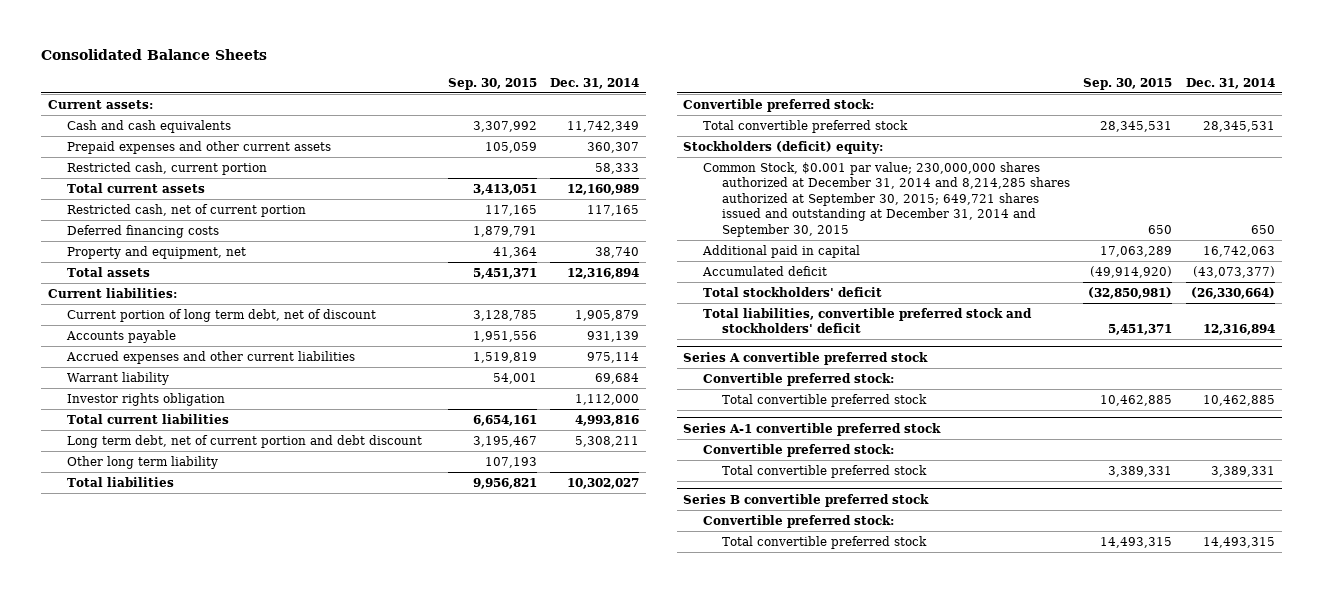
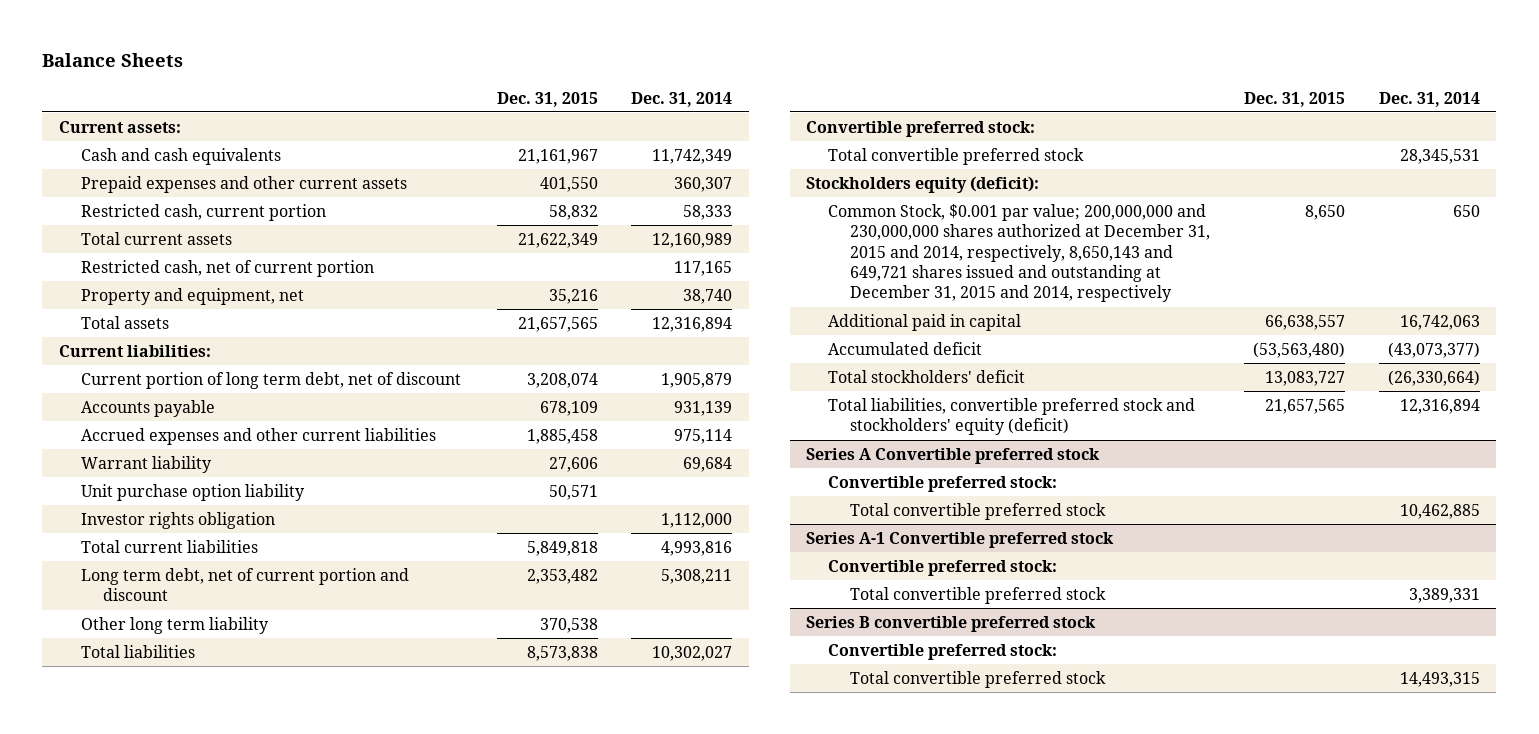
[40,48,267,60] Consolidated Balance Sheets -> [42,53,184,68] Balance Sheets
[447,77,537,90] Sep. 30, 2015 -> none
none -> [496,91,598,107] Dec. 31, 2015
[66,224,219,238] Deferred financing costs -> none
none -> [81,483,306,501] Unit purchase option liability
[66,434,422,448] Long term debt, net of current portion and debt discount -> [81,567,410,602] Long term debt, net of current portion and discount
[683,140,884,154] Stockholders (deficit) equity: -> [806,175,1040,193] Stockholders equity (deficit):
[702,161,1070,237] Common Stock, $0.001 par value; 230,000,000 shares authorized at December 31, 2014 and 8,214,285 shares authorized at September 30, 2015; 649,721 shares issued and outstanding at December 31, 2014 and September 30, 2015 -> [828,203,1211,303] Common Stock, $0.001 par value; 200,000,000 and 230,000,000 shares authorized at December 31, 2015 and 2014, respectively, 8,650,143 and 649,721 shares issued and outstanding at December 31, 2015 and 2014, respectively
[702,307,1032,334] Total liabilities, convertible preferred stock and stockholders' deficit -> [828,397,1196,436] Total liabilities, convertible preferred stock and stockholders' equity (deficit)
[683,351,929,365] Series A convertible preferred stock -> [806,447,1101,464] Series A Convertible preferred stock
[683,422,942,436] Series A-1 convertible preferred stock -> [806,531,1115,548] Series A-1 Convertible preferred stock

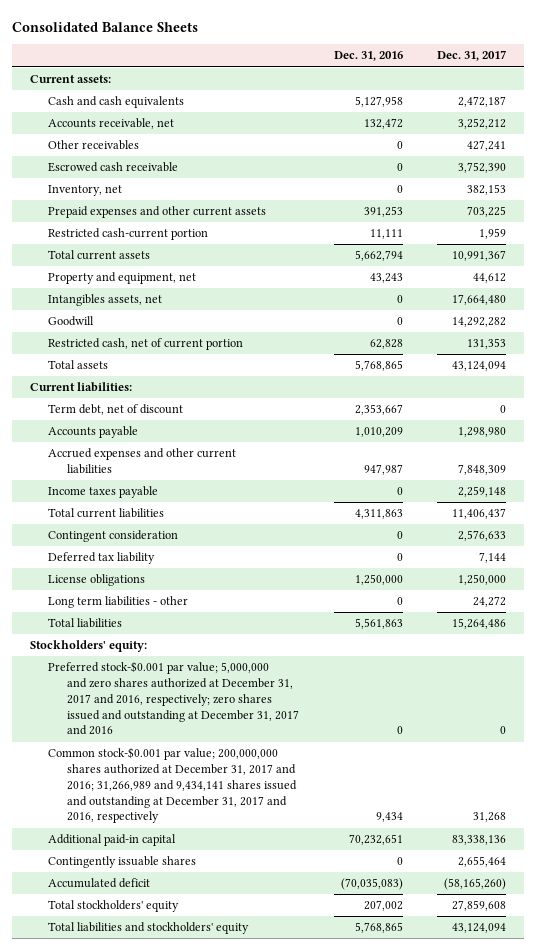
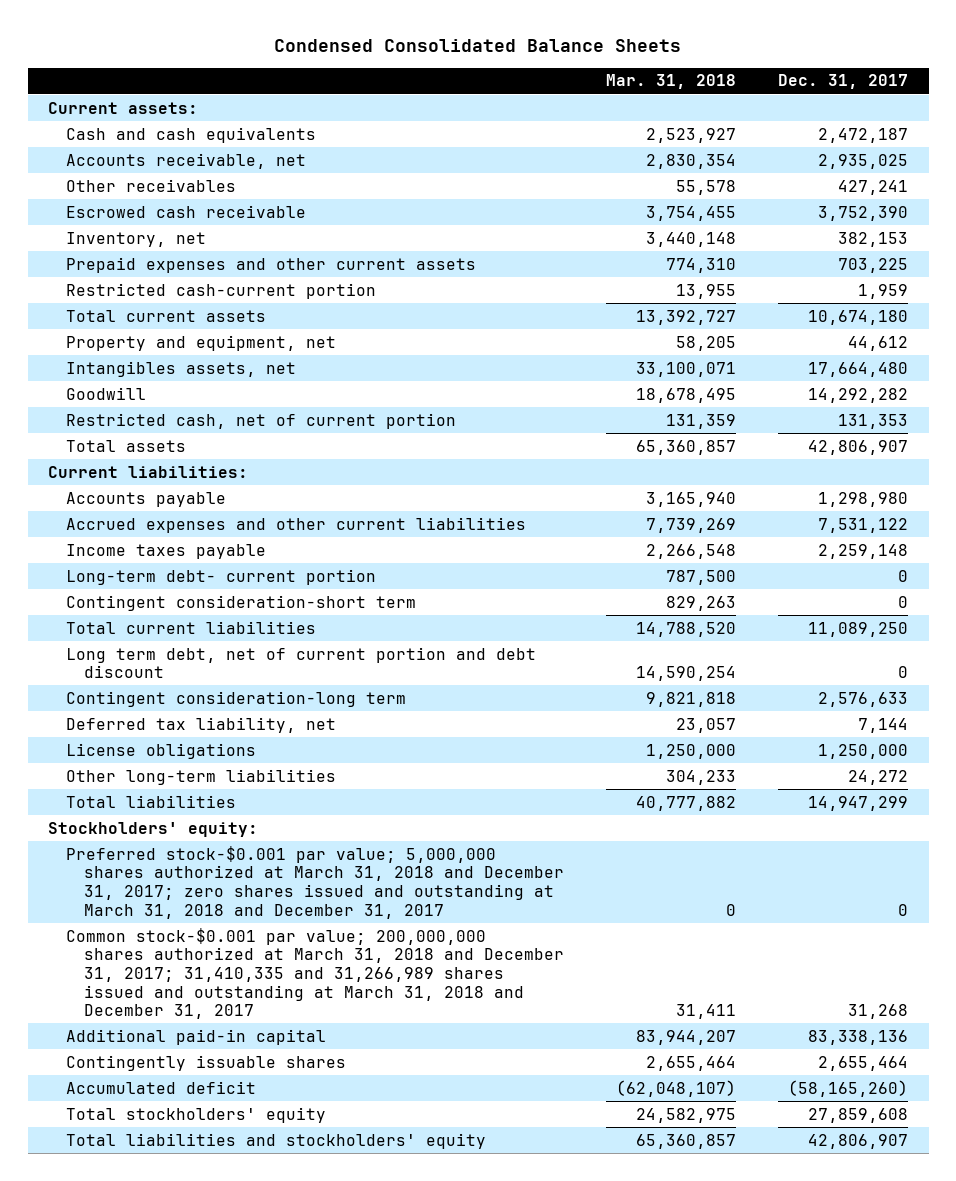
[12,21,199,32] Consolidated Balance Sheets -> [274,39,682,53] Condensed Consolidated Balance Sheets
[333,51,403,62] Dec. 31, 2016 -> none
none -> [606,74,737,90] Mar. 31, 2018
[458,118,507,130] 3,252,212 -> [817,153,908,169] 2,935,025
[452,250,507,262] 10,991,367 -> [807,309,908,325] 10,674,180
[452,361,507,372] 43,124,094 -> [807,439,908,455] 42,806,907
[48,404,184,416] Term debt, net of discount -> none
[458,464,507,476] 7,848,309 -> [817,517,908,533] 7,531,122
none -> [66,568,377,585] Long-term debt- current portion
none -> [66,594,417,611] Contingent consideration-short term
[452,508,507,520] 11,406,437 -> [807,621,908,637] 11,089,250
none -> [66,646,537,679] Long term debt, net of current portion and debt discount
[48,530,179,543] Contingent consideration -> [66,690,407,707] Contingent consideration-long term
[48,552,156,565] Deferred tax liability -> [66,716,337,733] Deferred tax liability, net
[48,596,189,609] Long term liabilities - other -> [66,768,337,785] Other long-term liabilities
[452,618,507,630] 15,264,486 -> [807,795,908,811] 14,947,299
[48,661,299,736] Preferred stock-$0.001 par value; 5,000,000 and zero shares authorized at December 31, 2017 and 2016, respectively; zero shares issued and outstanding at December 31, 2017 and 2016 -> [66,845,565,919] Preferred stock-$0.001 par value; 5,000,000 shares authorized at March 31, 2018 and December 31, 2017; zero shares issued and outstanding at March 31, 2018 and December 31, 2017
[48,747,297,824] Common stock-$0.001 par value; 200,000,000 shares authorized at December 31, 2017 and 2016; 31,266,989 and 9,434,141 shares issued and outstanding at December 31, 2017 and 2016, respectively -> [66,927,565,1020] Common stock-$0.001 par value; 200,000,000 shares authorized at March 31, 2018 and December 31, 2017; 31,410,335 and 31,266,989 shares issued and outstanding at March 31, 2018 and December 31, 2017
[452,923,507,934] 43,124,094 -> [807,1133,908,1149] 42,806,907

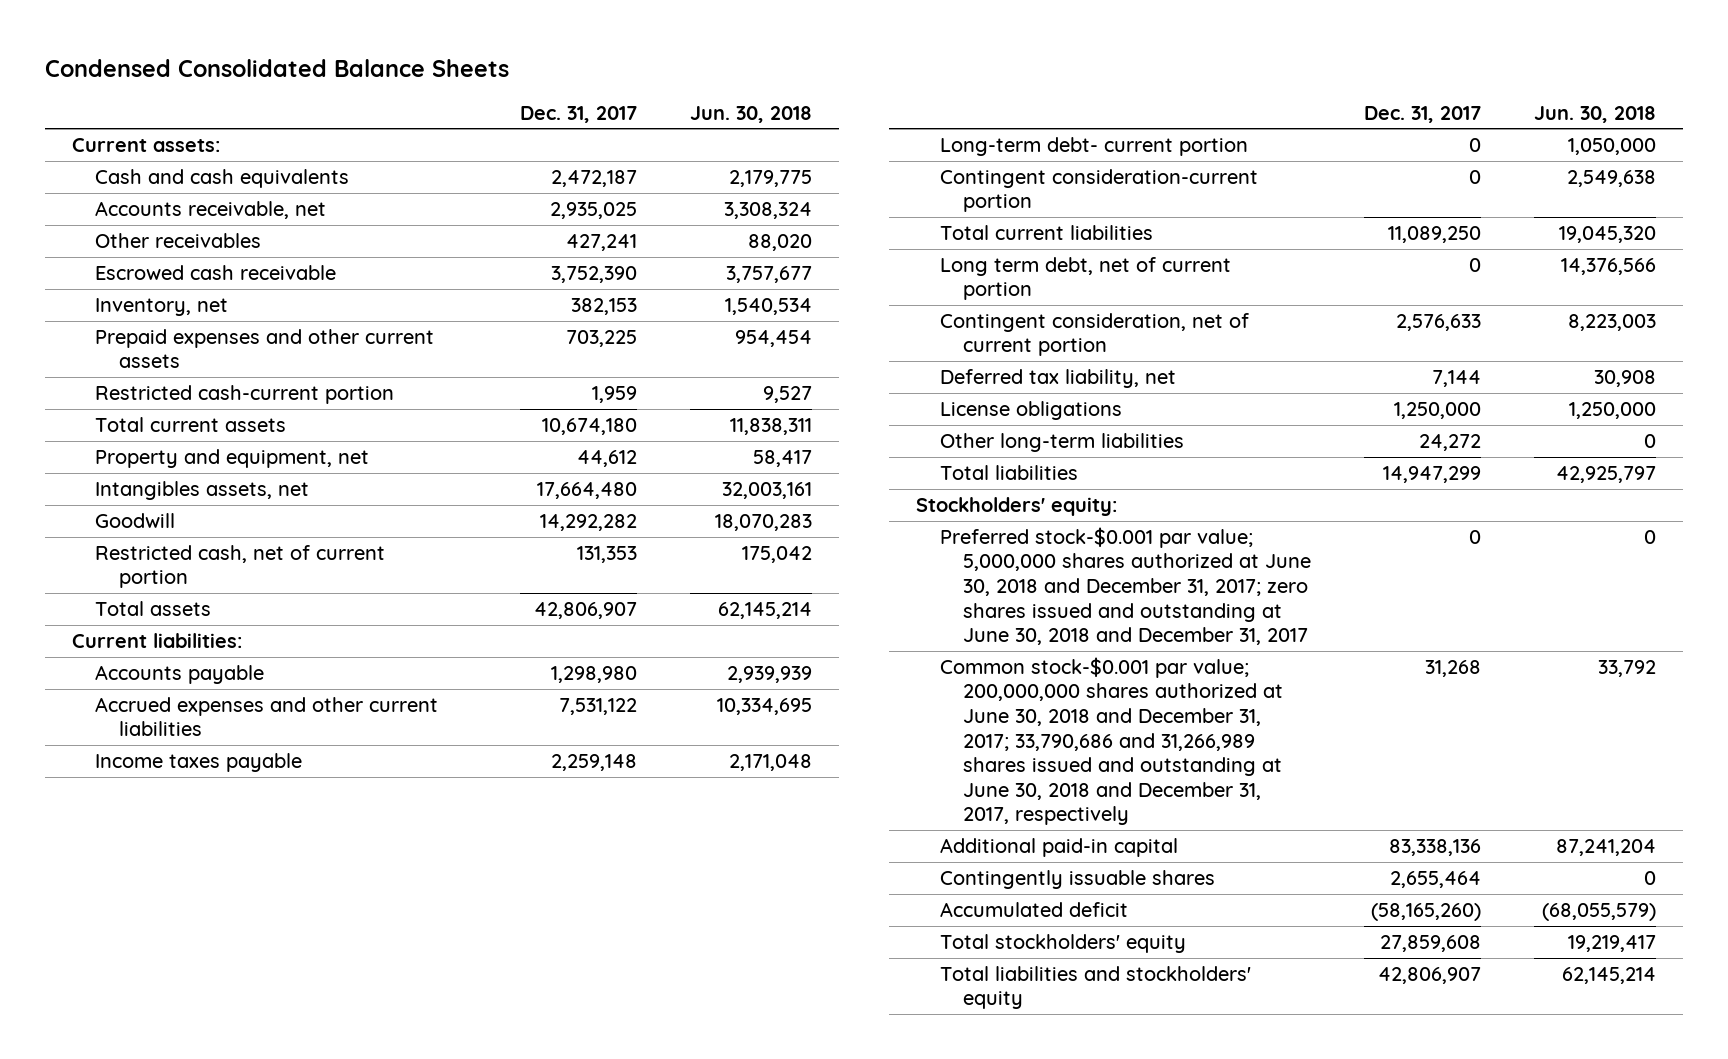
[606,74,737,90] Mar. 31, 2018 -> none
none -> [690,105,813,123] Jun. 30, 2018
[66,594,417,611] Contingent consideration-short term -> [939,168,1258,213] Contingent consideration-current portion
[66,646,537,679] Long term debt, net of current portion and debt discount -> [939,256,1231,301] Long term debt, net of current portion
[66,690,407,707] Contingent consideration-long term -> [939,312,1249,357] Contingent consideration, net of current portion
[66,845,565,919] Preferred stock-$0.001 par value; 5,000,000 shares authorized at March 31, 2018 and December 31, 2017; zero shares issued and outstanding at March 31, 2018 and December 31, 2017 -> [939,526,1312,646] Preferred stock-$0.001 par value; 5,000,000 shares authorized at June 30, 2018 and December 31, 2017; zero shares issued and outstanding at June 30, 2018 and December 31, 2017
[66,927,565,1020] Common stock-$0.001 par value; 200,000,000 shares authorized at March 31, 2018 and December 31, 2017; 31,410,335 and 31,266,989 shares issued and outstanding at March 31, 2018 and December 31, 2017 -> [939,656,1284,826] Common stock-$0.001 par value; 200,000,000 shares authorized at June 30, 2018 and December 31, 2017; 33,790,686 and 31,266,989 shares issued and outstanding at June 30, 2018 and December 31, 2017, respectively

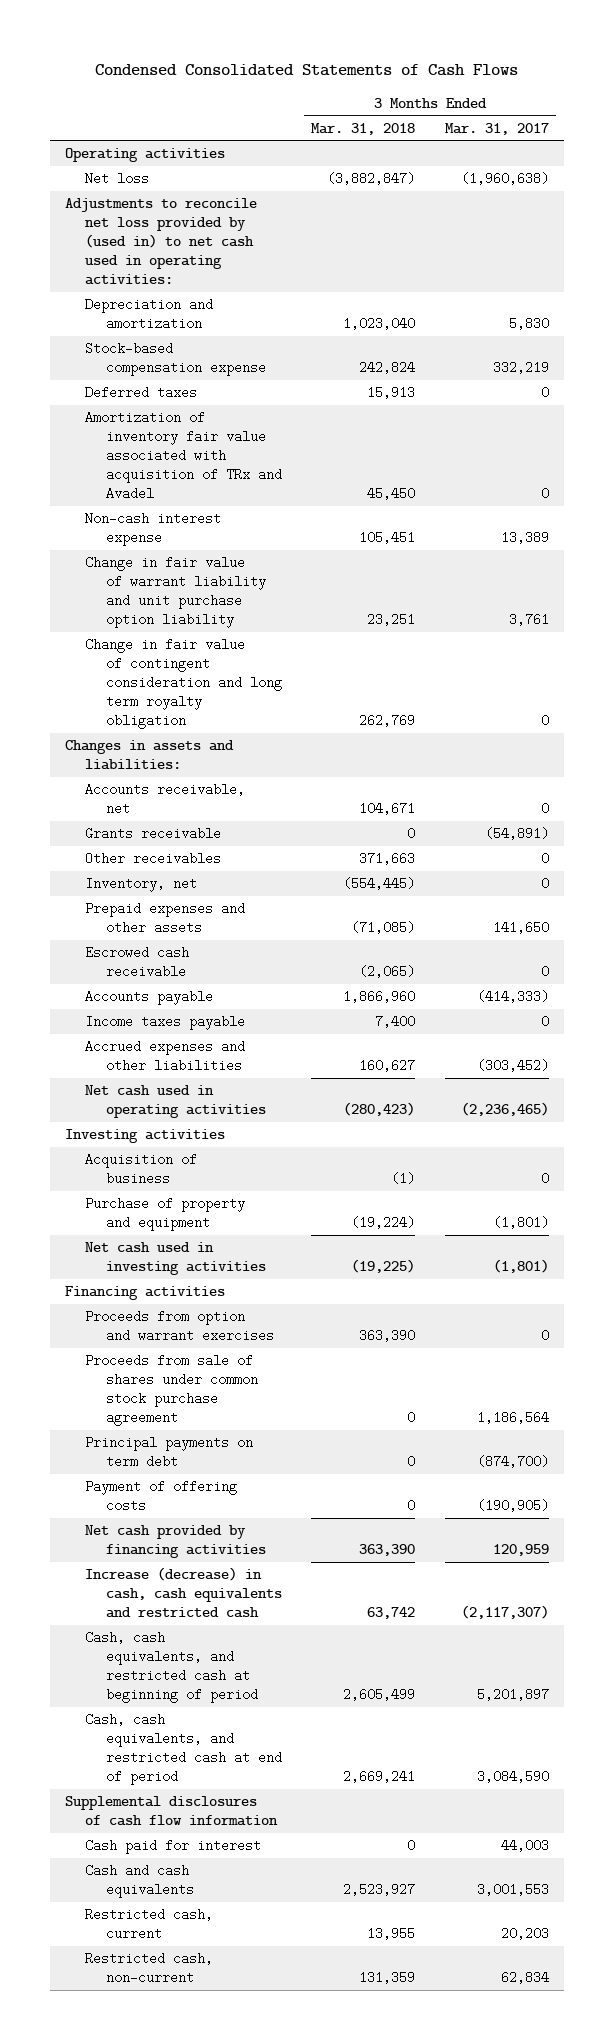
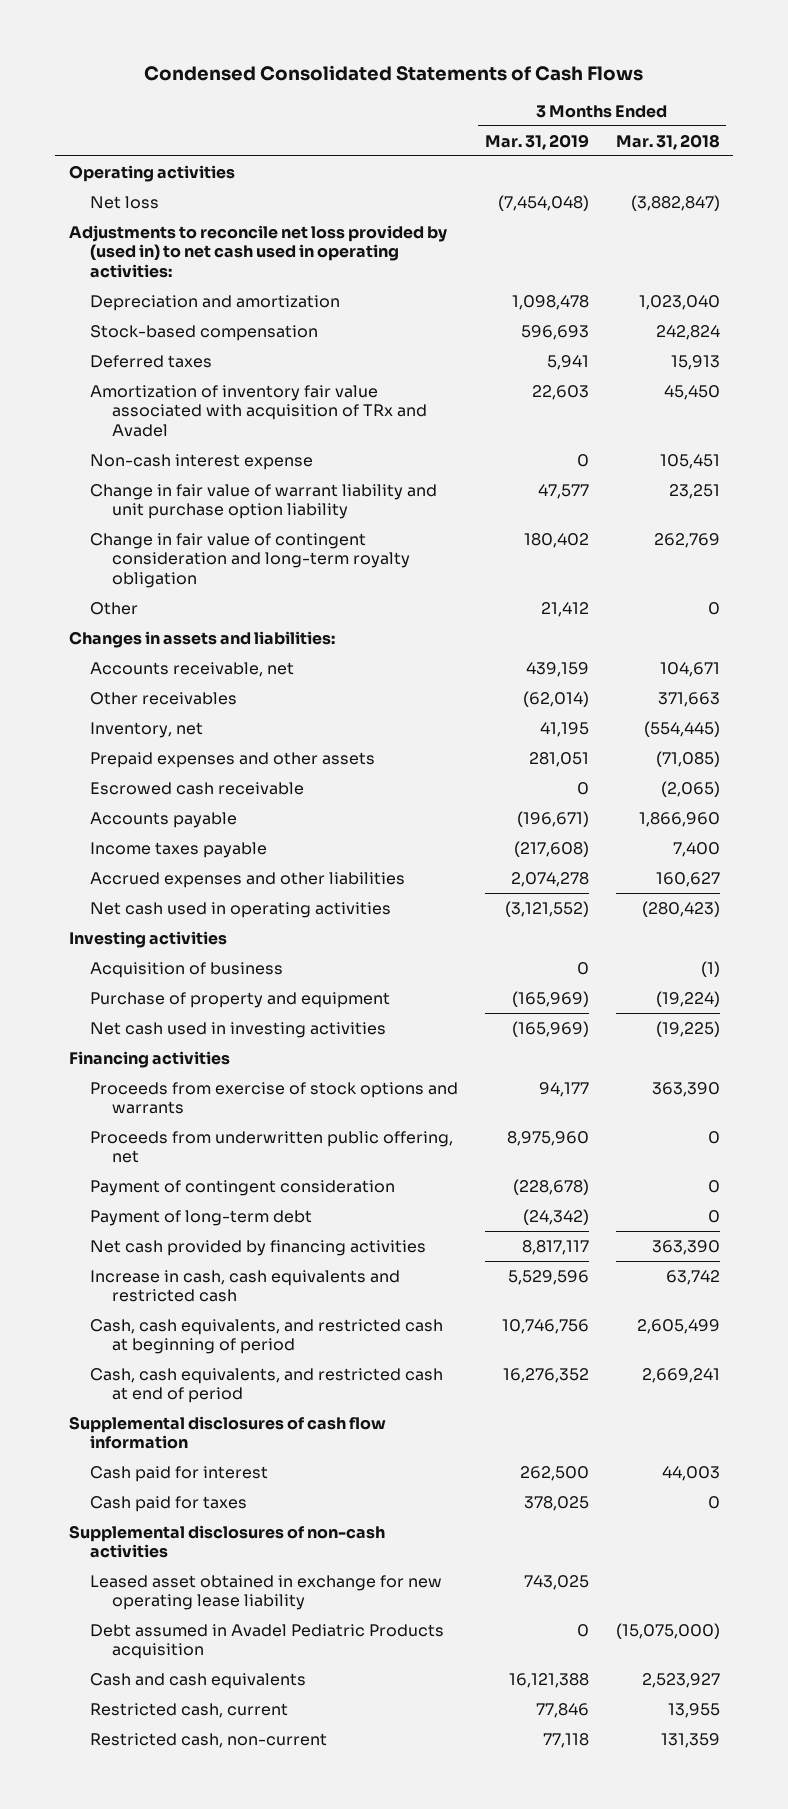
[444,122,549,135] Mar. 31, 2017 -> none
none -> [484,133,589,150] Mar. 31, 2019
[85,342,266,377] Stock-based compensation expense -> [90,324,319,341] Stock-based compensation
[85,638,282,730] Change in fair value of contingent consideration and long term royalty obligation -> [90,532,410,588] Change in fair value of contingent consideration and long-term royalty obligation
none -> [90,601,139,615] Other
[85,827,222,841] Grants receivable -> none
[85,1480,238,1513] Payment of offering costs -> none
[85,1310,274,1343] Proceeds from option and warrant exercises -> [90,1081,459,1115] Proceeds from exercise of stock options and warrants
[85,1354,258,1427] Proceeds from sale of shares under common stock purchase agreement -> [90,1130,454,1164] Proceeds from underwritten public offering, net
none -> [90,1179,396,1196] Payment of contingent consideration
[85,1436,254,1469] Principal payments on term debt -> [90,1209,313,1226] Payment of long-term debt
[85,1567,282,1619] Increase (decrease) in cash, cash equivalents and restricted cash -> [90,1269,401,1303] Increase in cash, cash equivalents and restricted cash
[407,1839,416,1853] 0 -> [661,1465,720,1481] 44,003
none -> [90,1495,248,1512] Cash paid for taxes
none -> [68,1524,385,1559] Supplemental disclosures of non-cash activities
none -> [90,1574,443,1611] Leased asset obtained in exchange for new operating lease liability
none -> [90,1623,445,1660] Debt assumed in Avadel Pediatric Products acquisition

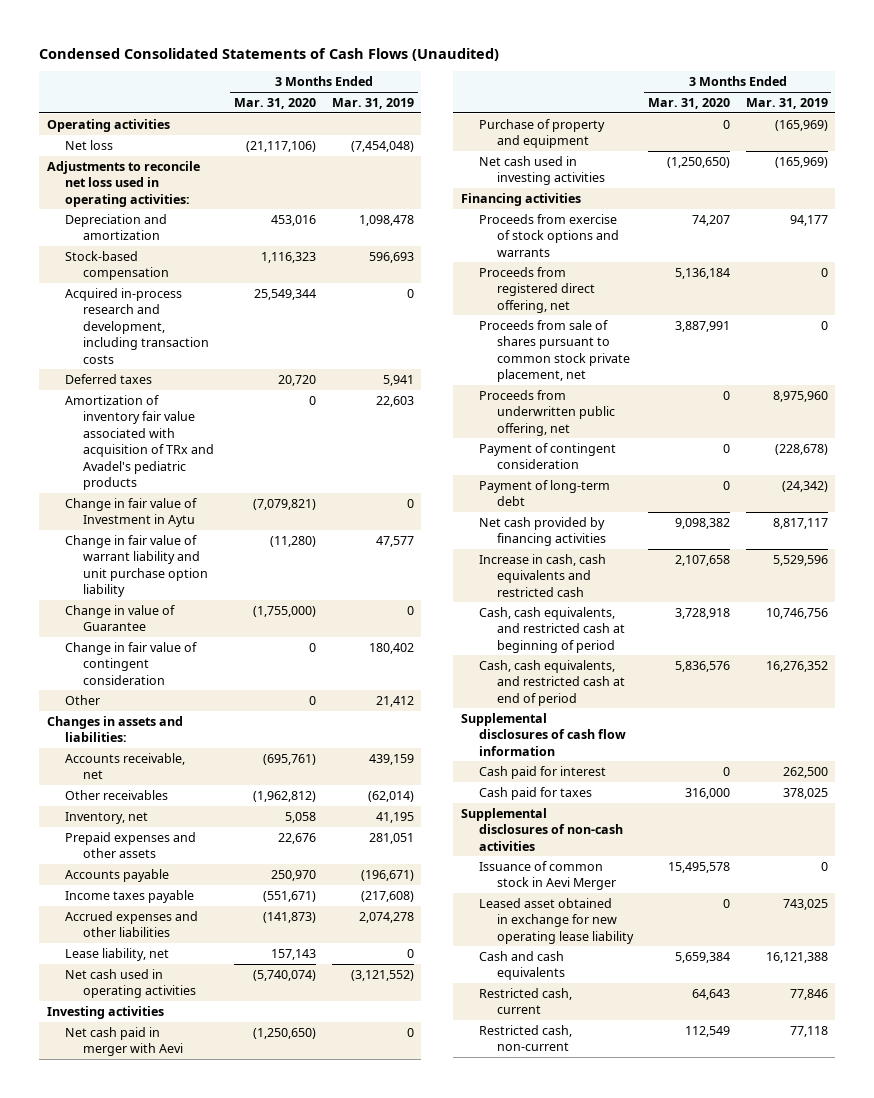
[144,65,644,82] Condensed Consolidated Statements of Cash Flows -> [39,47,500,61] Condensed Consolidated Statements of Cash Flows (Unaudited)
[615,133,720,150] Mar. 31, 2018 -> none
none -> [234,97,317,109] Mar. 31, 2020
[68,224,447,278] Adjustments to reconcile net loss provided by (used in) to net cash used in operating activities: -> [46,160,200,207] Adjustments to reconcile net loss used in operating activities:
none -> [64,287,209,364] Acquired in-process research and development, including transaction costs
[90,453,314,470] Non-cash interest expense -> none
[90,384,427,437] Amortization of inventory fair value associated with acquisition of TRx and Avadel -> [64,394,214,490] Amortization of inventory fair value associated with acquisition of TRx and Avadel's pediatric products
none -> [64,497,197,528] Change in fair value of Investment in Aytu
none -> [64,604,175,632] Change in value of Guarantee
[90,532,410,588] Change in fair value of contingent consideration and long-term royalty obligation -> [64,641,197,685] Change in fair value of contingent consideration
[90,781,305,795] Escrowed cash receivable -> none
none -> [64,947,169,961] Lease liability, net
[90,961,284,978] Acquisition of business -> none
none -> [64,1026,183,1057] Net cash paid in merger with Aevi
none -> [478,266,595,313] Proceeds from registered direct offering, net
none -> [478,319,630,383] Proceeds from sale of shares pursuant to common stock private placement, net
none -> [478,860,616,891] Issuance of common stock in Aevi Merger
[90,1623,445,1660] Debt assumed in Avadel Pediatric Products acquisition -> none

